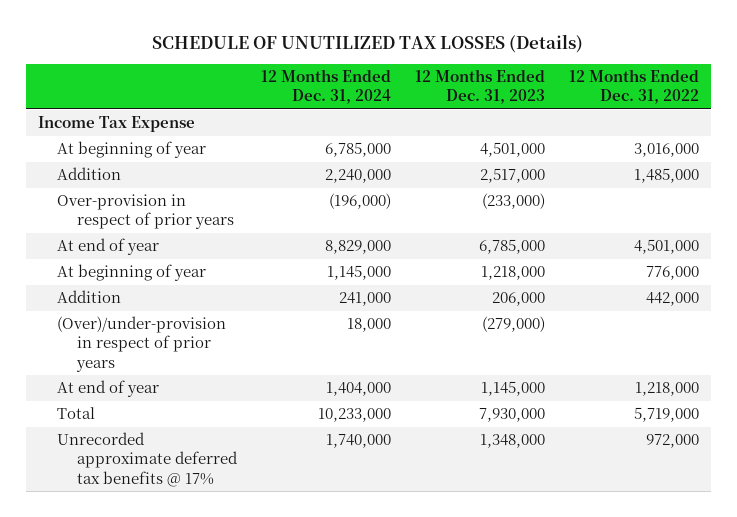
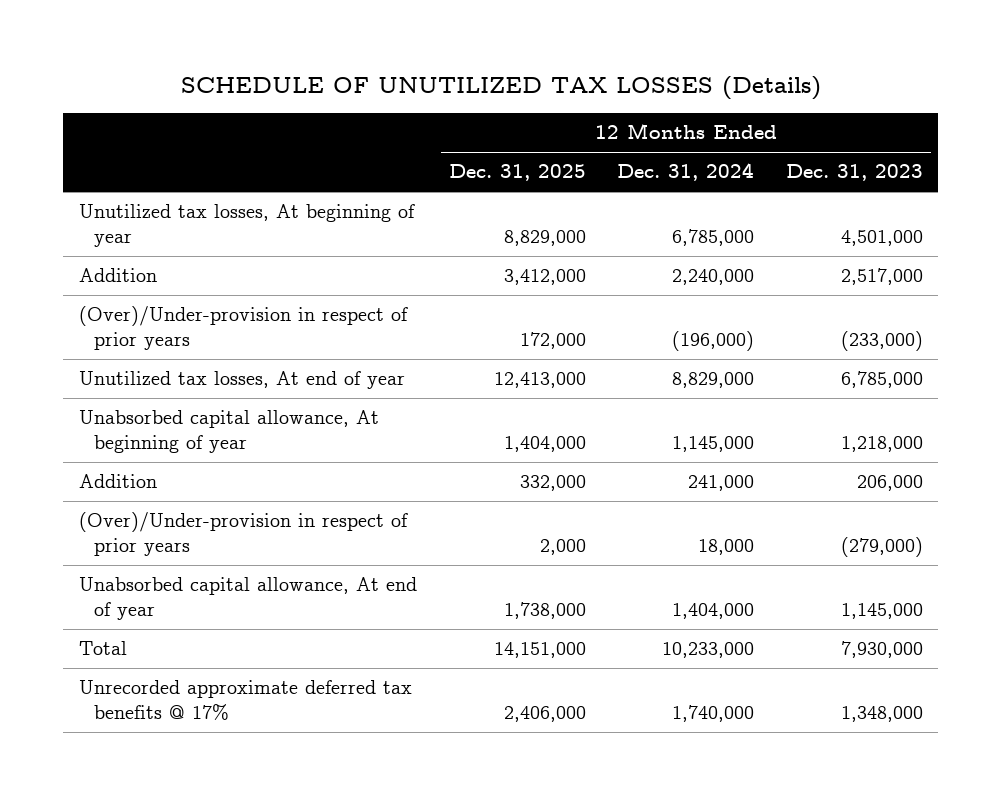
[568,69,699,105] 12 Months Ended Dec. 31, 2022 -> none
none -> [448,164,586,182] Dec. 31, 2025
[38,116,196,133] Income Tax Expense -> none
[57,141,207,159] At beginning of year -> [79,204,416,248] Unutilized tax losses, At beginning of year
[57,194,234,230] Over-provision in respect of prior years -> [79,306,409,351] (Over)/Under-provision in respect of prior years
[57,238,160,256] At end of year -> [79,371,406,390] Unutilized tax losses, At end of year
[57,264,207,282] At beginning of year -> [79,410,380,454] Unabsorbed capital allowance, At beginning of year
[57,316,227,372] (Over)/under-provision in respect of prior years -> [79,512,409,557] (Over)/Under-provision in respect of prior years
[57,380,160,398] At end of year -> [79,577,418,621] Unabsorbed capital allowance, At end of year

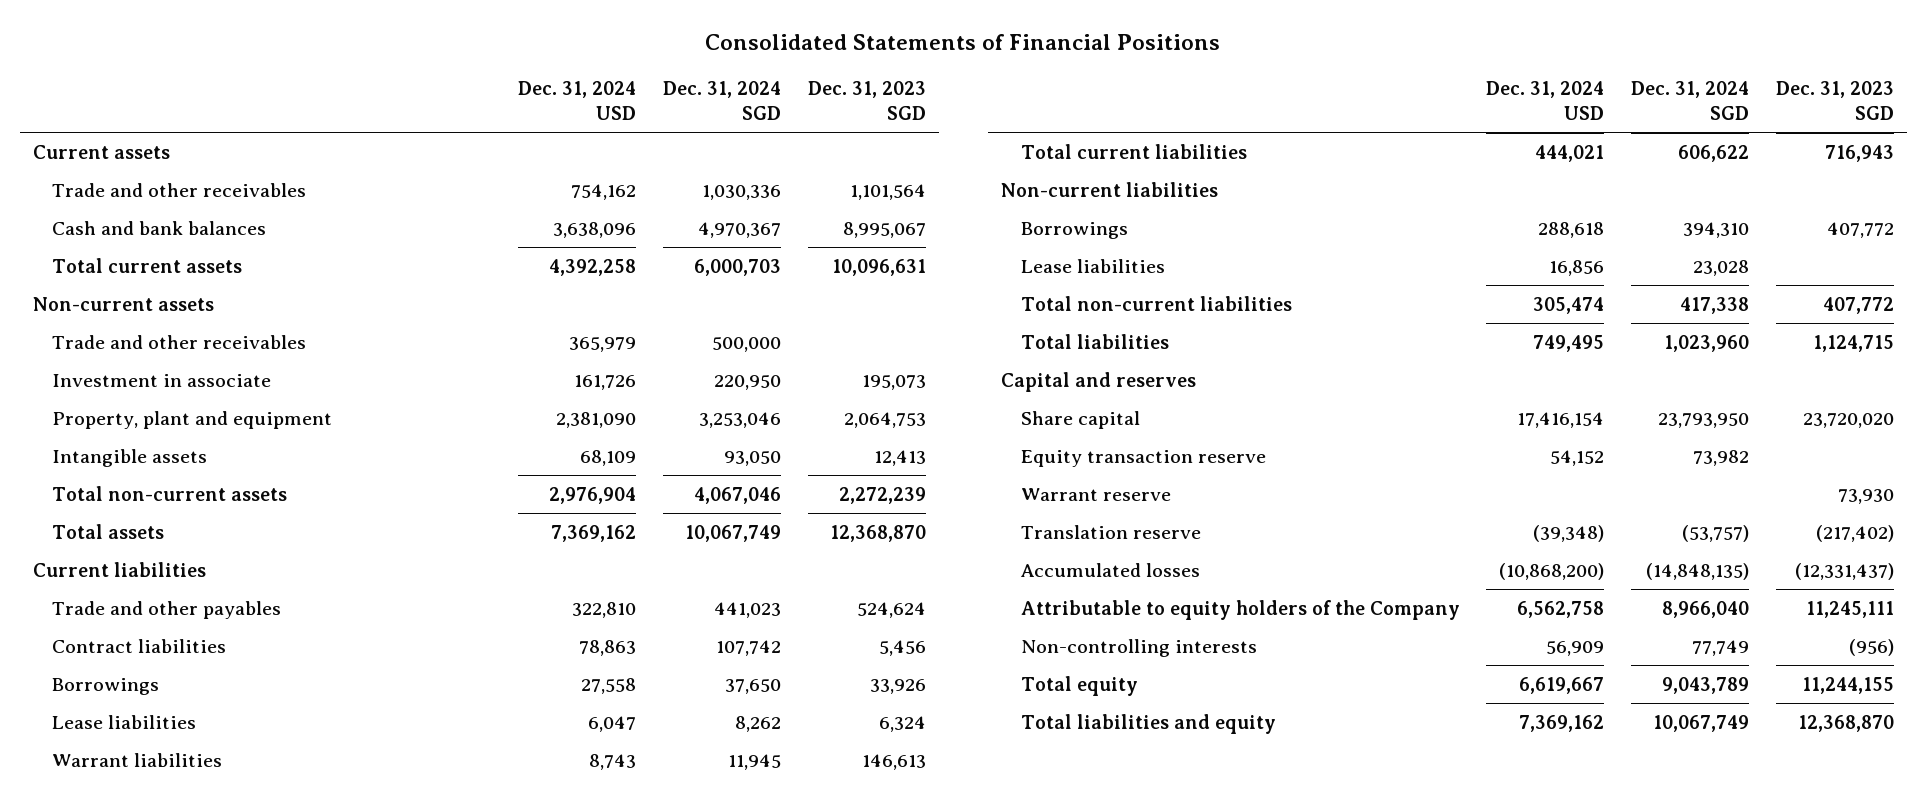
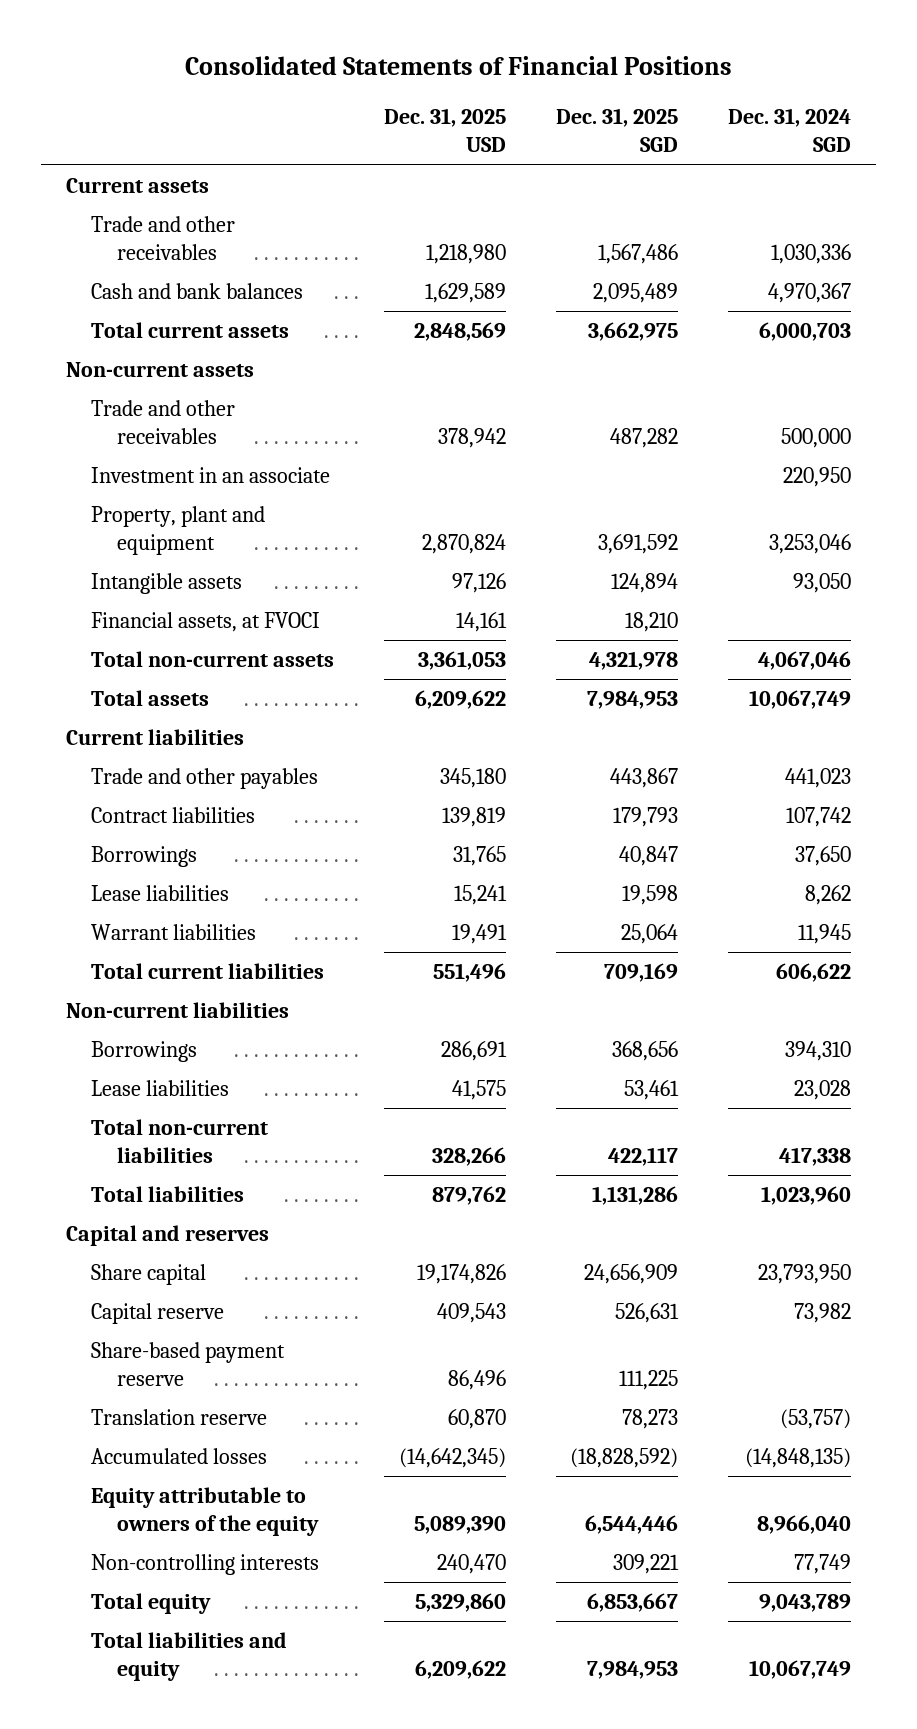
[518,81,637,120] Dec. 31, 2024 USD -> none
[807,81,926,120] Dec. 31, 2023 SGD -> none
none -> [384,108,507,153] Dec. 31, 2025 USD
none -> [556,108,679,153] Dec. 31, 2025 SGD
[52,373,272,387] Investment in associate -> [91,467,331,484] Investment in an associate
none -> [91,612,321,633] Financial assets, at FVOCI
[1020,487,1171,501] Warrant reserve -> none
[1020,449,1266,467] Equity transaction reserve -> [91,1303,225,1325] Capital reserve
none -> [91,1342,286,1387] Share-based payment reserve
[1020,599,1460,620] Attributable to equity holders of the Company -> [91,1487,319,1537] Equity attributable to owners of the equity

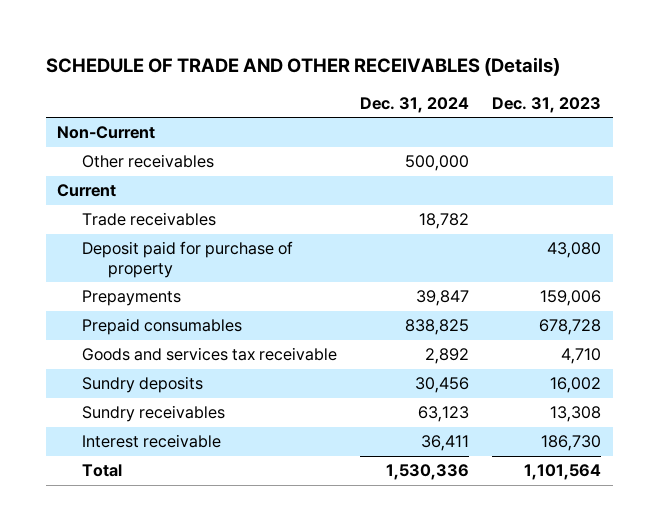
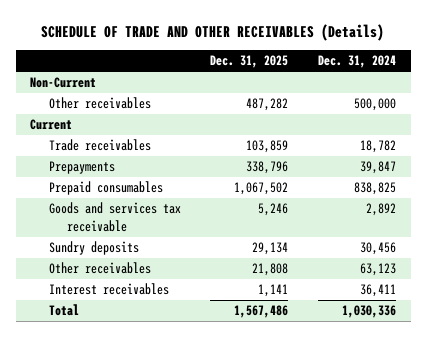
[492,96,602,113] Dec. 31, 2023 -> none
none -> [210,55,289,69] Dec. 31, 2025
[82,241,294,278] Deposit paid for purchase of property -> none
[82,405,226,423] Sundry receivables -> [48,262,151,275] Other receivables
[82,434,222,449] Interest receivable -> [48,283,169,296] Interest receivables
[386,464,470,481] 1,530,336 -> [341,305,396,319] 1,030,336

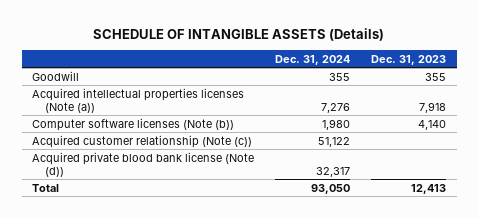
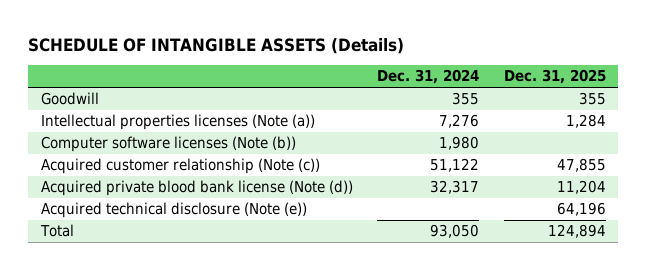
[371,54,447,65] Dec. 31, 2023 -> none
none -> [503,69,606,85] Dec. 31, 2025
[32,87,245,113] Acquired intellectual properties licenses (Note (a)) -> [40,114,315,131] Intellectual properties licenses (Note (a))
none -> [40,202,307,219] Acquired technical disclosure (Note (e))

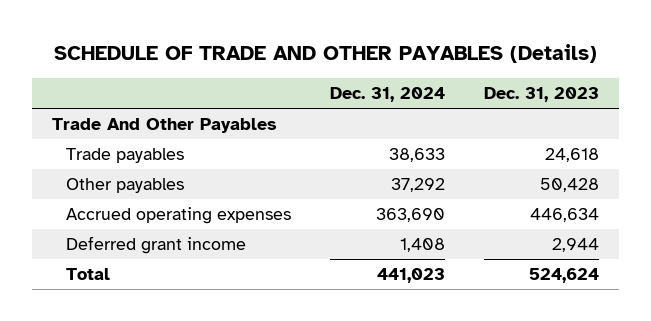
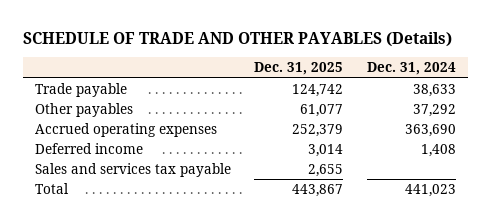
[484,87,600,103] Dec. 31, 2023 -> none
none -> [254,62,344,76] Dec. 31, 2025
[52,118,278,134] Trade And Other Payables -> none
[66,148,185,164] Trade payables -> [34,82,127,97] Trade payable
[66,236,247,255] Deferred grant income -> [34,142,143,154] Deferred income
none -> [34,162,231,177] Sales and services tax payable

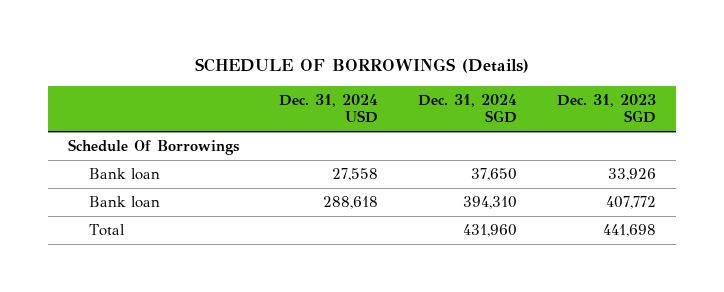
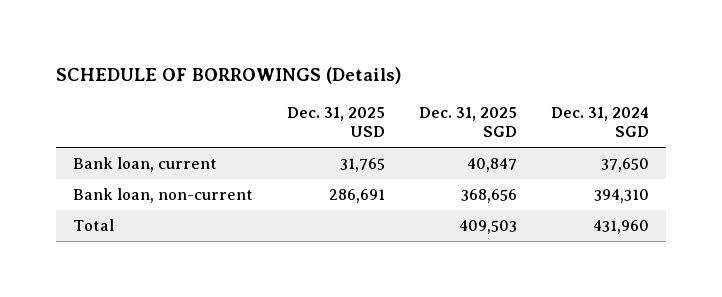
[278,94,378,124] Dec. 31, 2024 USD -> none
[556,94,656,124] Dec. 31, 2023 SGD -> none
none -> [287,107,386,138] Dec. 31, 2025 USD
none -> [419,107,518,138] Dec. 31, 2025 SGD
[67,139,240,156] Schedule Of Borrowings -> none
[88,168,160,181] Bank loan -> [73,156,218,172] Bank loan, current
[88,196,160,209] Bank loan -> [73,187,254,203] Bank loan, non-current

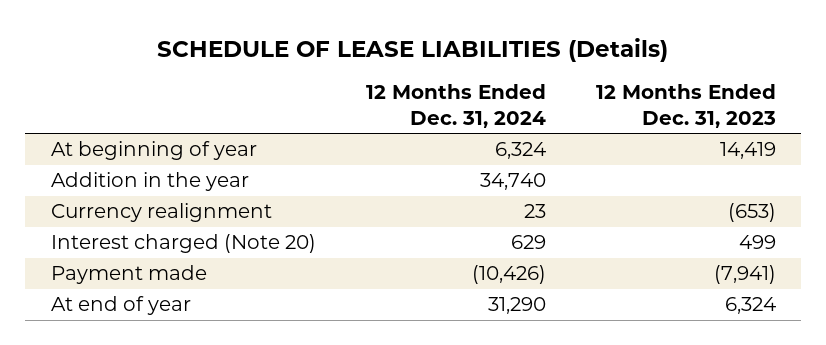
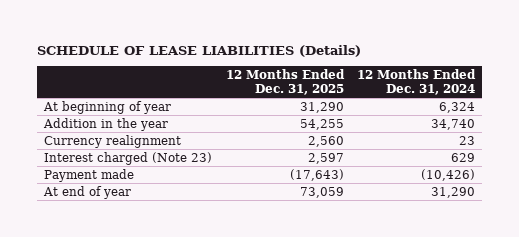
[595,84,776,128] 12 Months Ended Dec. 31, 2023 -> none
none -> [225,68,345,95] 12 Months Ended Dec. 31, 2025
[50,234,316,254] Interest charged (Note 20) -> [44,151,213,165] Interest charged (Note 23)

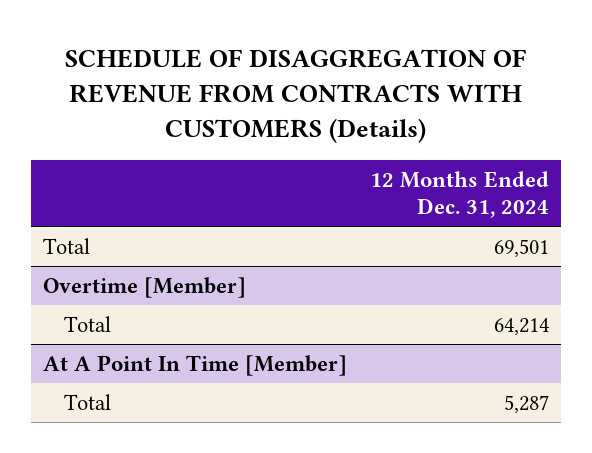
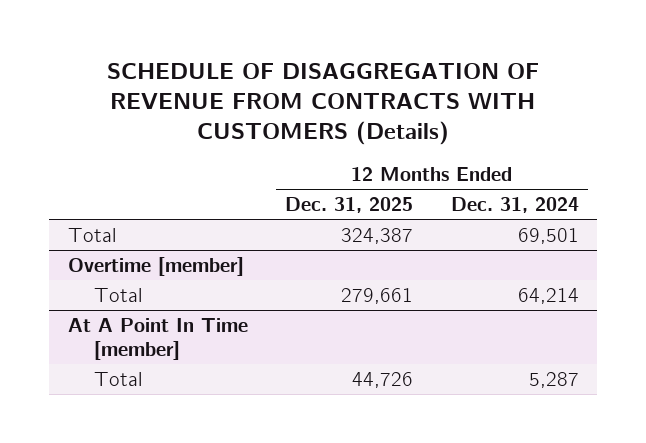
none -> [285,196,414,213] Dec. 31, 2025
[42,276,246,298] Overtime [Member] -> [67,256,244,276] Overtime [member]
[42,354,347,376] At A Point In Time [Member] -> [67,317,248,360] At A Point In Time [member]

